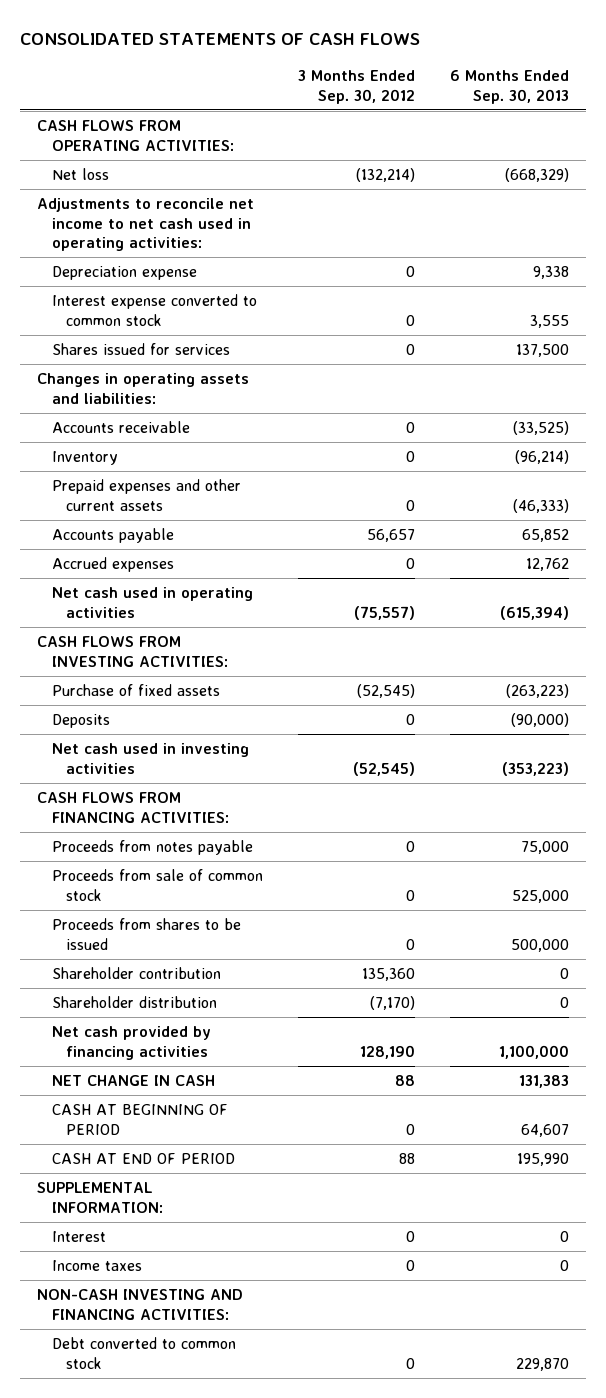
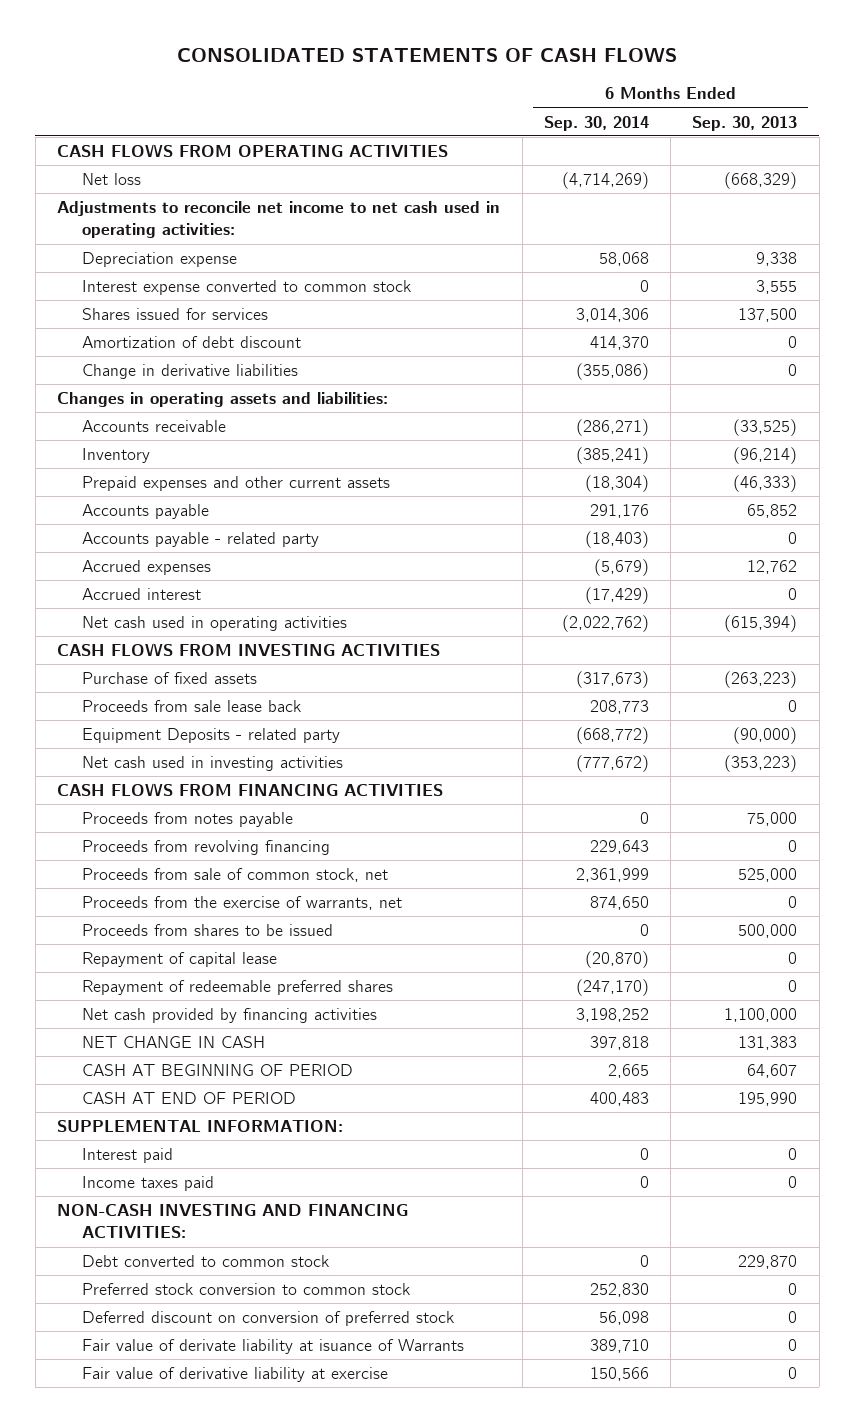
[297,70,415,104] 3 Months Ended Sep. 30, 2012 -> none
none -> [543,115,649,131] Sep. 30, 2014
[37,120,234,151] CASH FLOWS FROM OPERATING ACTIVITIES: -> [57,144,449,158] CASH FLOWS FROM OPERATING ACTIVITIES
none -> [81,336,301,349] Amortization of debt discount
none -> [81,364,298,380] Change in derivative liabilities
none -> [81,532,319,548] Accounts payable - related party
none -> [81,588,201,601] Accrued interest
[37,636,228,667] CASH FLOWS FROM INVESTING ACTIVITIES: -> [57,643,441,657] CASH FLOWS FROM INVESTING ACTIVITIES
none -> [81,700,301,713] Proceeds from sale lease back
[51,714,110,729] Deposits -> [81,728,340,744] Equipment Deposits - related party
[37,792,229,823] CASH FLOWS FROM FINANCING ACTIVITIES: -> [57,783,444,797] CASH FLOWS FROM FINANCING ACTIVITIES
none -> [81,840,330,856] Proceeds from revolving financing
[51,869,263,901] Proceeds from sale of common stock -> [81,868,388,883] Proceeds from sale of common stock, net
none -> [81,896,402,911] Proceeds from the exercise of warrants, net
[51,967,221,980] Shareholder contribution -> none
[51,996,217,1009] Shareholder distribution -> none
none -> [81,952,277,968] Repayment of capital lease
none -> [81,980,393,996] Repayment of redeemable preferred shares
[51,1231,106,1243] Interest -> [81,1148,173,1164] Interest paid
[51,1260,142,1272] Income taxes -> [81,1176,214,1192] Income taxes paid
none -> [81,1283,410,1296] Preferred stock conversion to common stock
none -> [81,1311,454,1327] Deferred discount on conversion of preferred stock
none -> [81,1339,464,1355] Fair value of derivate liability at isuance of Warrants
none -> [81,1367,388,1383] Fair value of derivative liability at exercise

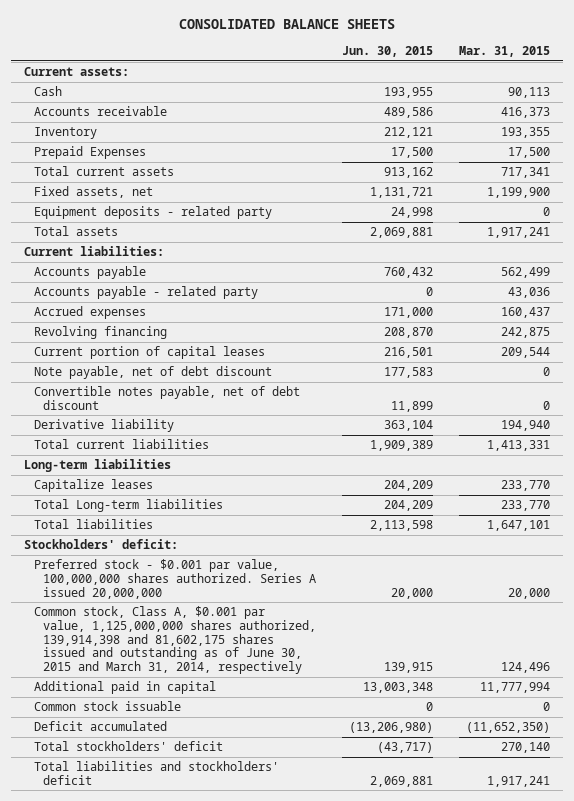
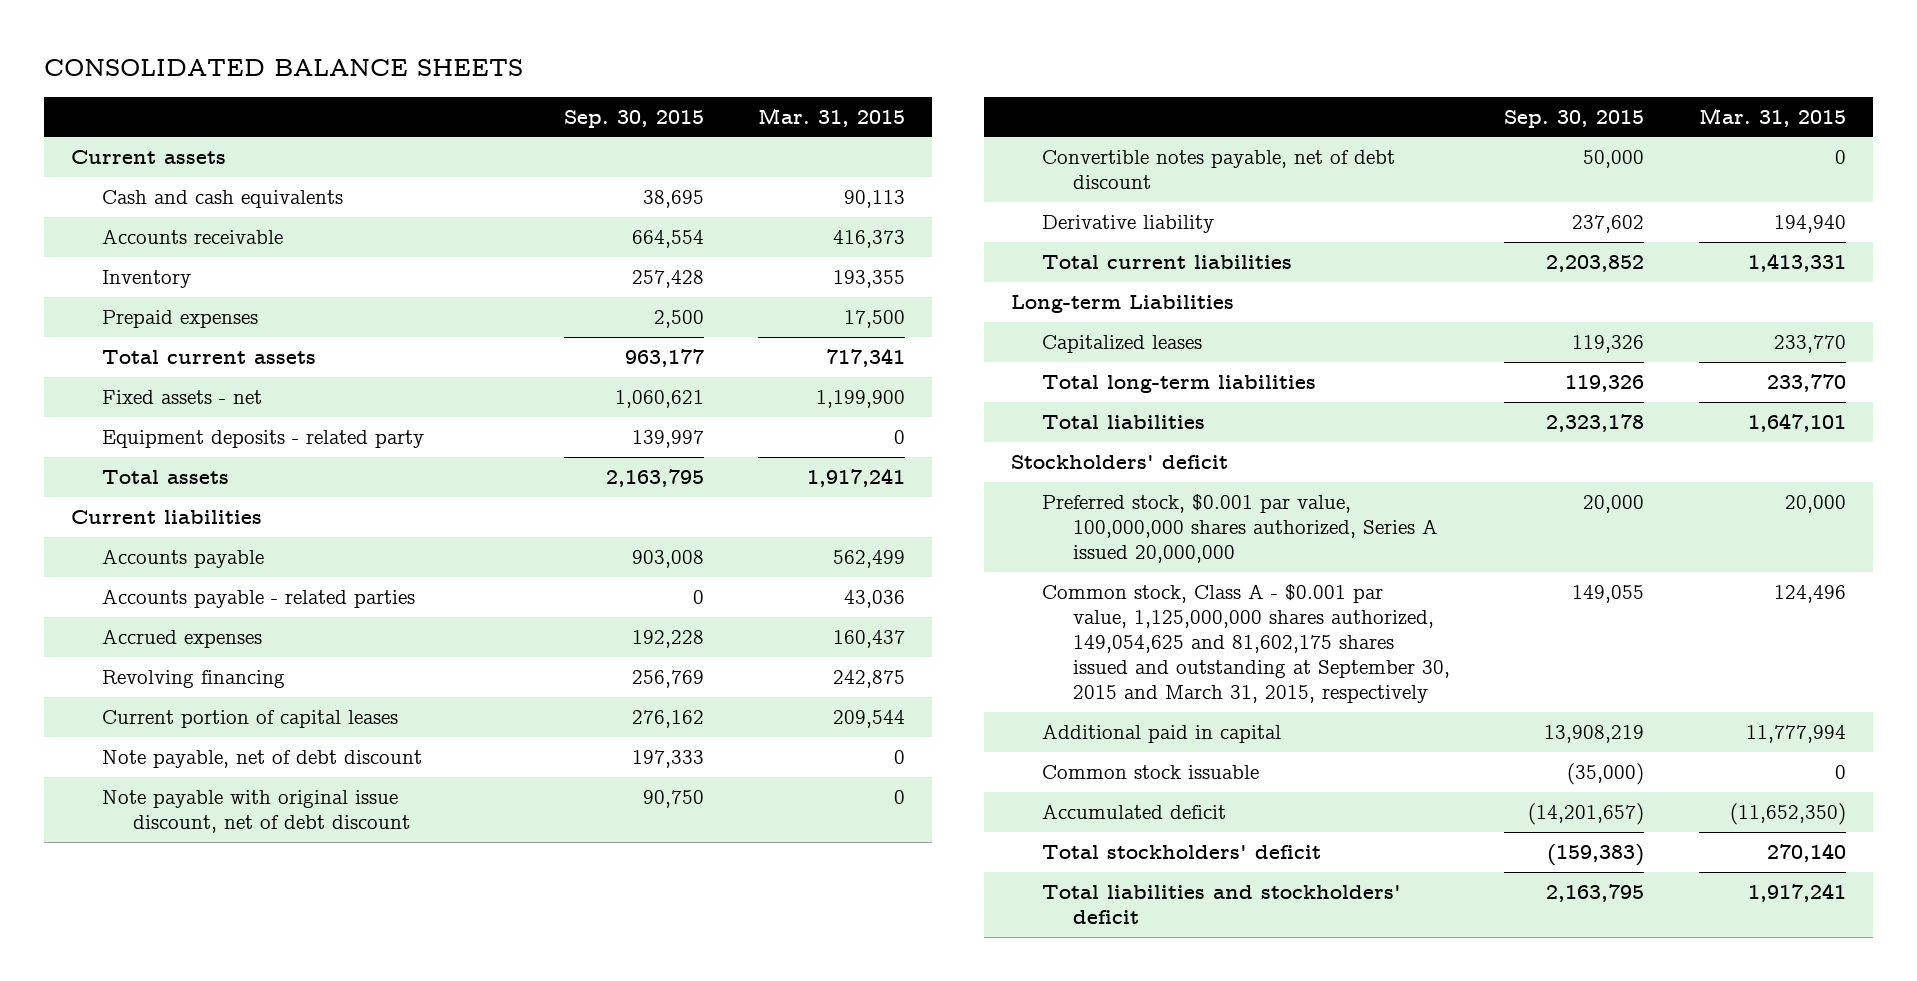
[342,45,434,57] Jun. 30, 2015 -> none
none -> [563,109,704,128] Sep. 30, 2015
[23,67,129,77] Current assets: -> [71,149,227,164] Current assets
[33,86,62,97] Cash -> [101,189,343,208] Cash and cash equivalents
[33,146,146,160] Prepaid Expenses -> [101,309,258,328] Prepaid expenses
[33,186,153,199] Fixed assets, net -> [101,389,262,404] Fixed assets - net
[23,246,164,257] Current liabilities: -> [71,509,263,524] Current liabilities
[33,286,258,300] Accounts payable - related party -> [101,588,415,608] Accounts payable - related parties
none -> [101,789,410,834] Note payable with original issue discount, net of debt discount
[23,459,171,473] Long-term liabilities -> [1011,294,1235,313] Long-term Liabilities
[33,479,153,493] Capitalize leases -> [1042,334,1203,353] Capitalized leases
[33,499,223,513] Total Long-term liabilities -> [1042,374,1317,393] Total long-term liabilities
[23,539,178,550] Stockholders' deficit: -> [1011,454,1229,469] Stockholders' deficit
[33,559,317,599] Preferred stock - $0.001 par value, 100,000,000 shares authorized. Series A issued 20,000,000 -> [1042,493,1438,564] Preferred stock, $0.001 par value, 100,000,000 shares authorized, Series A issued 20,000,000
[33,606,317,674] Common stock, Class A, $0.001 par value, 1,125,000,000 shares authorized, 139,914,398 and 81,602,175 shares issued and outstanding as of June 30, 2015 and March 31, 2014, respectively -> [1042,583,1450,704] Common stock, Class A - $0.001 par value, 1,125,000,000 shares authorized, 149,054,625 and 81,602,175 shares issued and outstanding at September 30, 2015 and March 31, 2015, respectively
[33,721,167,732] Deficit accumulated -> [1042,803,1227,819] Accumulated deficit

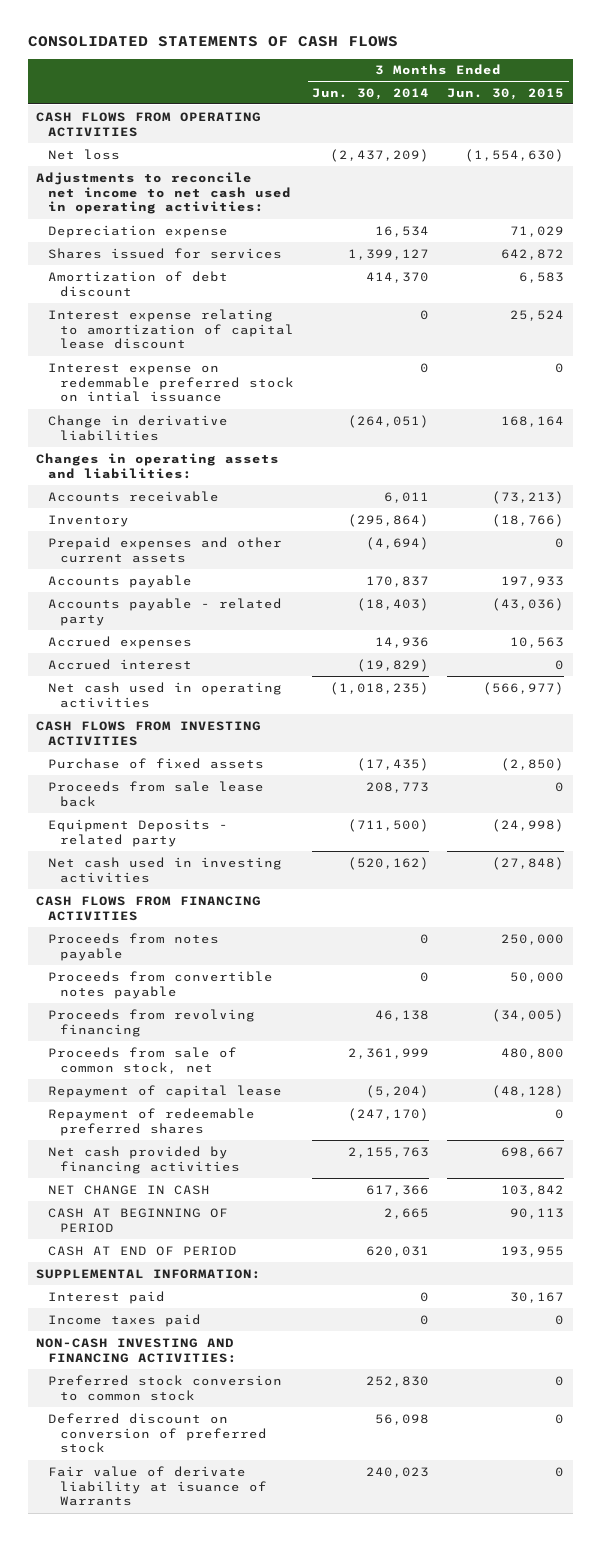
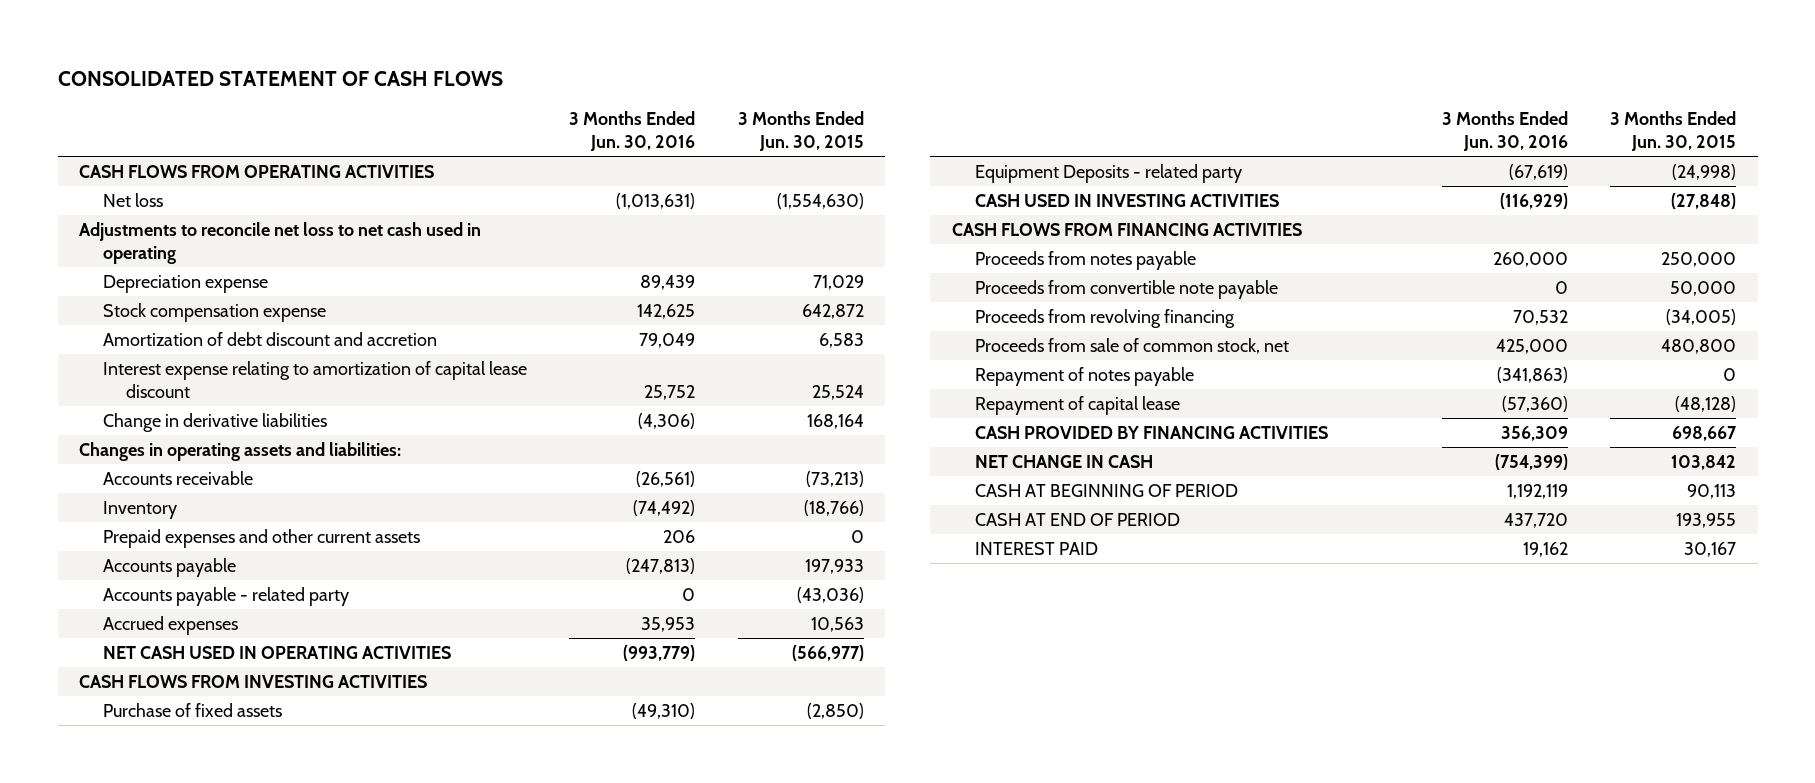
[27,36,398,48] CONSOLIDATED STATEMENTS OF CASH FLOWS -> [57,70,503,86] CONSOLIDATED STATEMENT OF CASH FLOWS
[312,87,430,100] Jun. 30, 2014 -> none
none -> [569,110,696,151] 3 Months Ended Jun. 30, 2016
[36,171,292,215] Adjustments to reconcile net income to net cash used in operating activities: -> [79,221,482,264] Adjustments to reconcile net loss to net cash used in operating
[48,247,283,259] Shares issued for services -> [102,302,326,322] Stock compensation expense
[48,270,229,297] Amortization of debt discount -> [102,331,437,346] Amortization of debt discount and accretion
[48,362,295,403] Interest expense on redemmable preferred stock on intial issuance -> none
[48,658,193,670] Accrued interest -> none
[48,681,283,708] Net cash used in operating activities -> [102,645,451,659] NET CASH USED IN OPERATING ACTIVITIES
[48,780,265,807] Proceeds from sale lease back -> none
[48,856,283,883] Net cash used in investing activities -> [975,193,1280,207] CASH USED IN INVESTING ACTIVITIES
[48,970,274,999] Proceeds from convertible notes payable -> [975,279,1279,299] Proceeds from convertible note payable
none -> [975,366,1195,386] Repayment of notes payable
[48,1107,256,1136] Repayment of redeemable preferred shares -> none
[48,1145,241,1174] Net cash provided by financing activities -> [975,425,1329,439] CASH PROVIDED BY FINANCING ACTIVITIES
[36,1268,262,1279] SUPPLEMENTAL INFORMATION: -> none
[48,1313,202,1327] Income taxes paid -> none
[36,1337,238,1363] NON-CASH INVESTING AND FINANCING ACTIVITIES: -> none
[48,1374,283,1401] Preferred stock conversion to common stock -> none
[48,1412,268,1454] Deferred discount on conversion of preferred stock -> none
[48,1465,268,1507] Fair value of derivate liability at isuance of Warrants -> none
[48,1290,166,1304] Interest paid -> [975,541,1099,555] INTEREST PAID

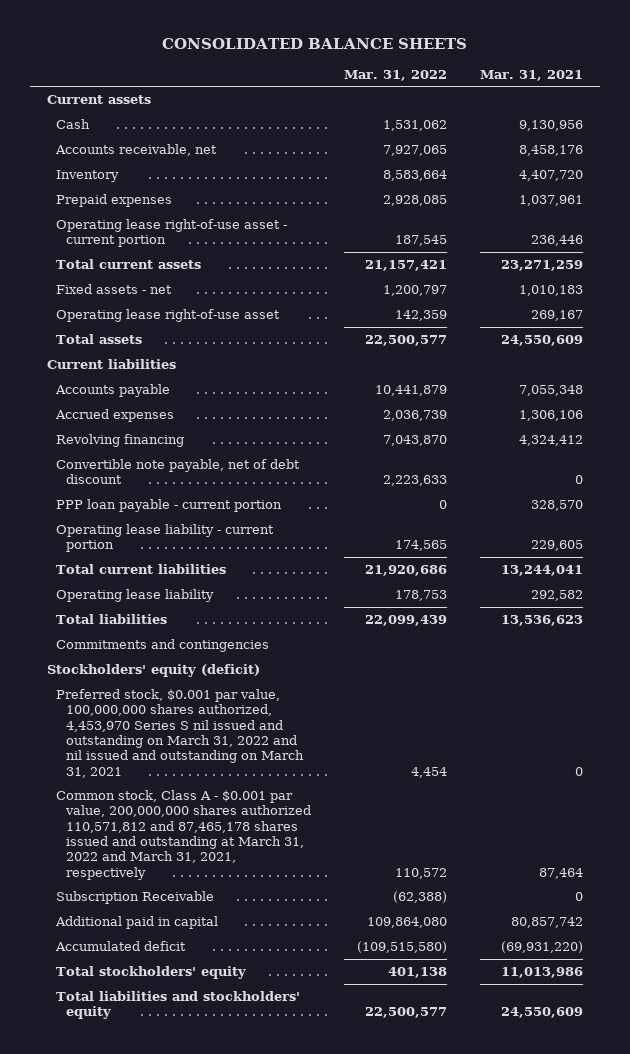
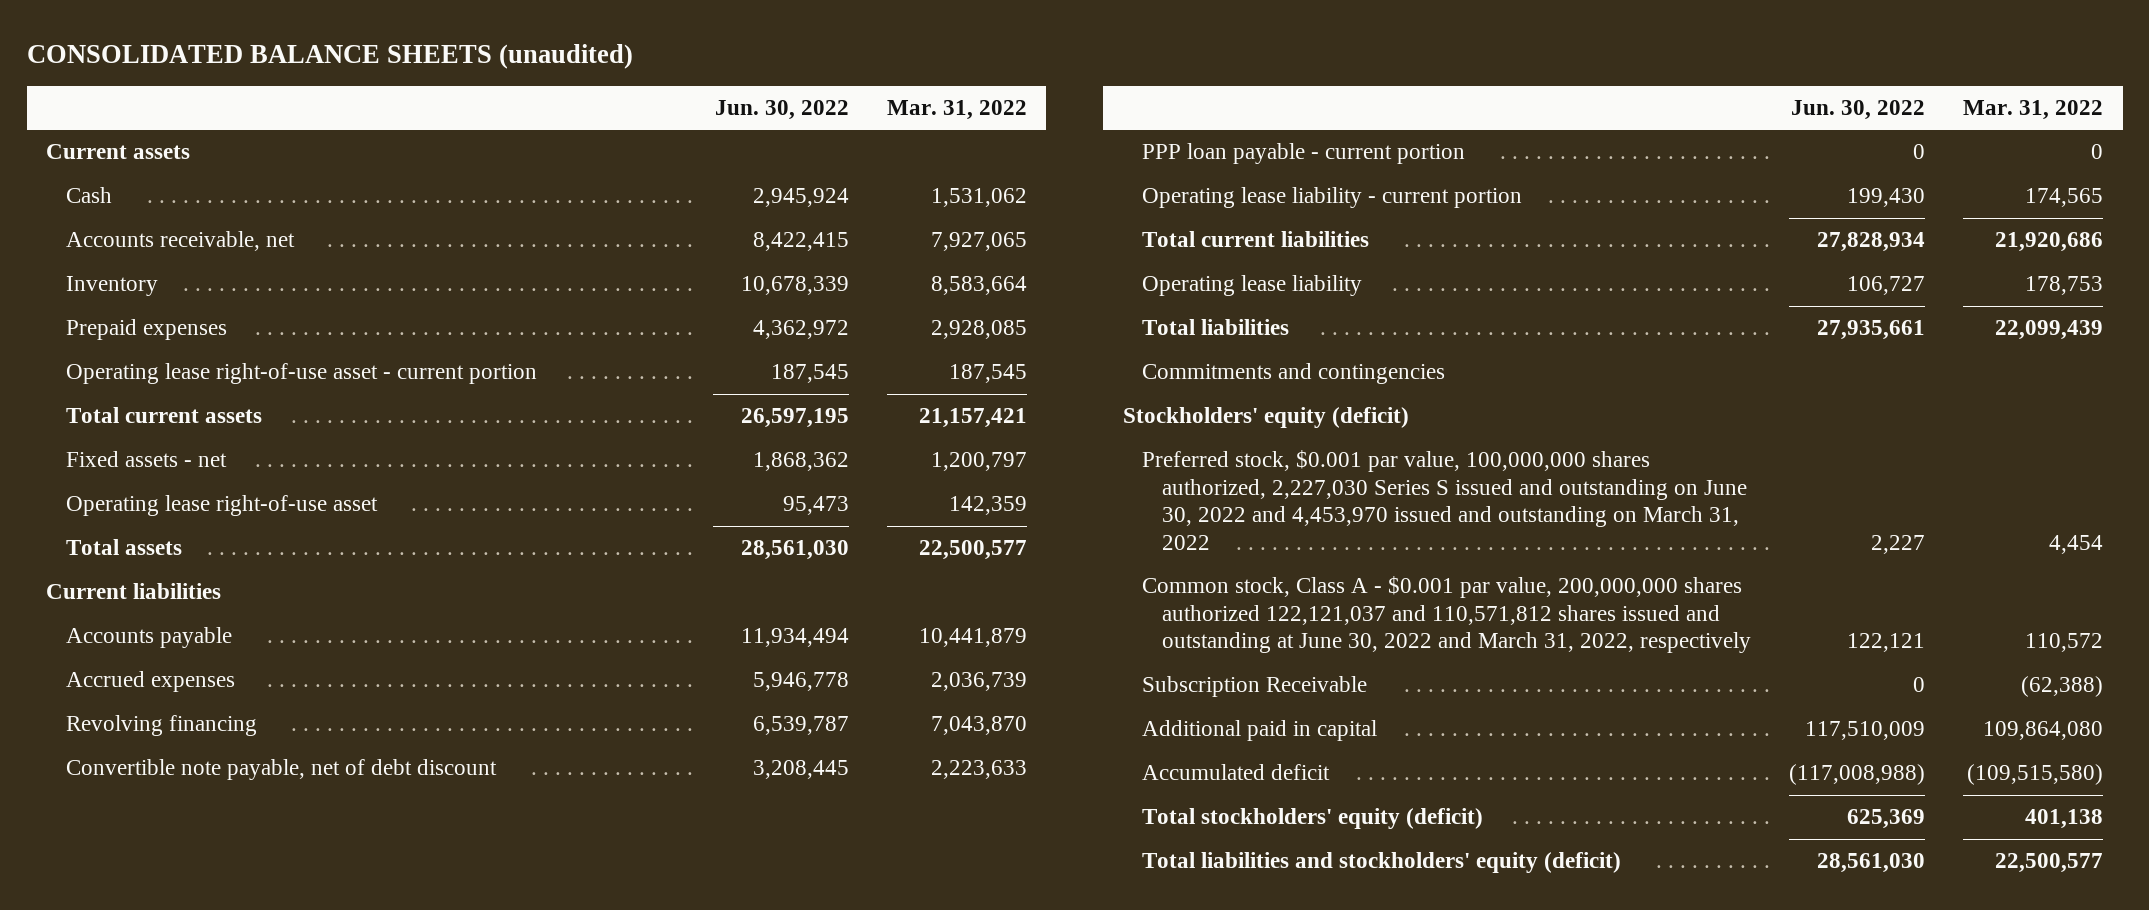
[162,38,468,50] CONSOLIDATED BALANCE SHEETS -> [26,43,633,69] CONSOLIDATED BALANCE SHEETS (unaudited)
[480,69,584,81] Mar. 31, 2021 -> none
none -> [714,99,849,120] Jun. 30, 2022
[56,688,305,778] Preferred stock, $0.001 par value, 100,000,000 shares authorized, 4,453,970 Series S nil issued and outstanding on March 31, 2022 and nil issued and outstanding on March 31, 2021 -> [1142,450,1748,551] Preferred stock, $0.001 par value, 100,000,000 shares authorized, 2,227,030 Series S issued and outstanding on June 30, 2022 and 4,453,970 issued and outstanding on March 31, 2022
[56,789,312,880] Common stock, Class A - $0.001 par value, 200,000,000 shares authorized 110,571,812 and 87,465,178 shares issued and outstanding at March 31, 2022 and March 31, 2021, respectively -> [1142,576,1752,654] Common stock, Class A - $0.001 par value, 200,000,000 shares authorized 122,121,037 and 110,571,812 shares issued and outstanding at June 30, 2022 and March 31, 2022, respectively
[56,965,247,979] Total stockholders' equity -> [1142,808,1484,830] Total stockholders' equity (deficit)
[56,990,301,1020] Total liabilities and stockholders' equity -> [1142,852,1622,874] Total liabilities and stockholders' equity (deficit)

